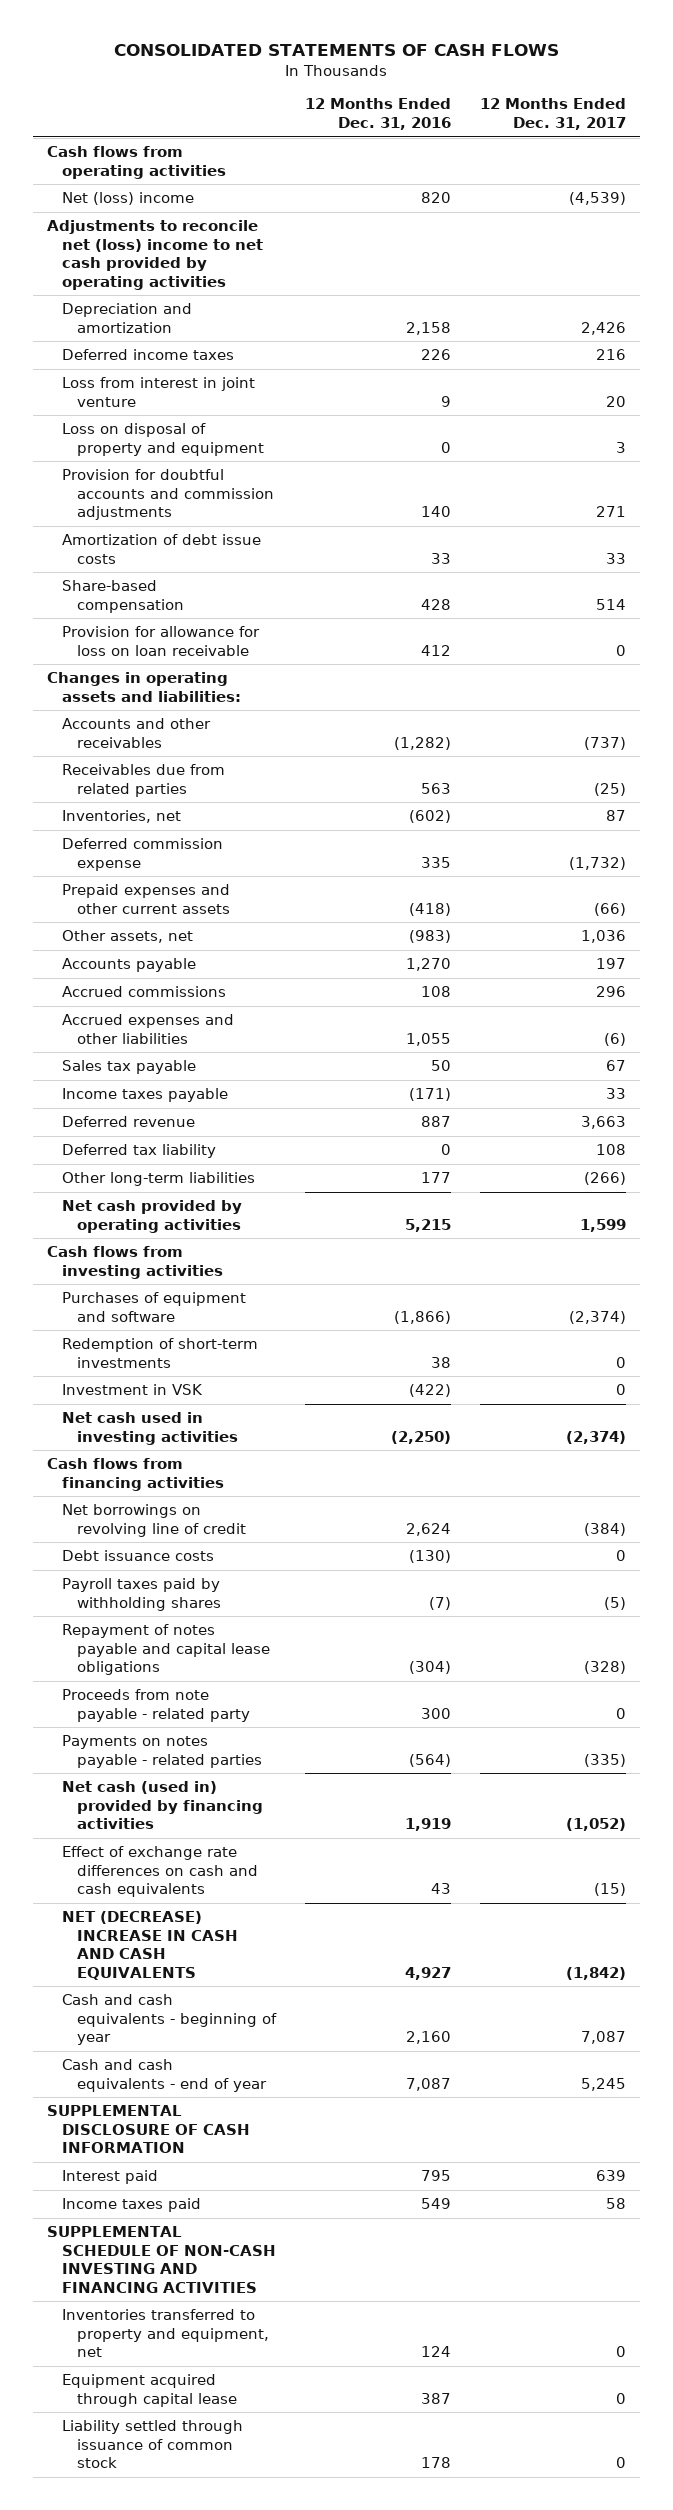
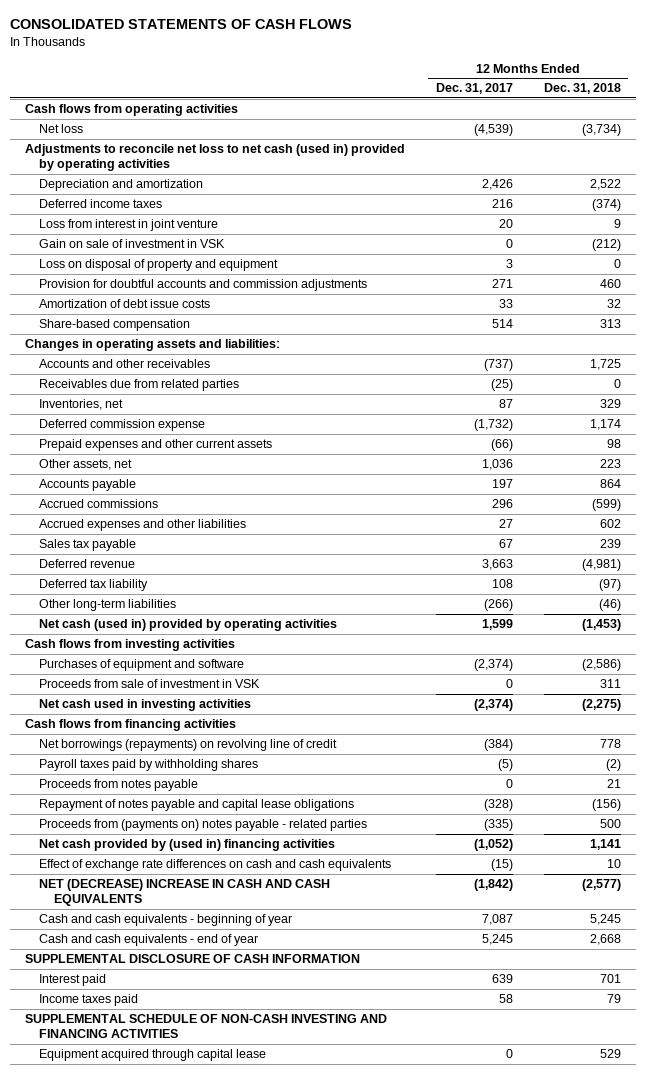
[304,98,451,130] 12 Months Ended Dec. 31, 2016 -> none
none -> [543,83,621,95] Dec. 31, 2018
[62,192,195,206] Net (loss) income -> [39,124,84,134] Net loss
[47,220,264,290] Adjustments to reconcile net (loss) income to net cash provided by operating activities -> [25,144,406,172] Adjustments to reconcile net loss to net cash (used in) provided by operating activities
none -> [39,239,226,249] Gain on sale of investment in VSK
[62,626,261,656] Provision for allowance for loss on loan receivable -> none
[603,1032,626,1046] (6) -> [499,519,514,529] 27
[62,1088,229,1103] Income taxes payable -> none
[62,1200,243,1233] Net cash provided by operating activities -> [39,619,338,632] Net cash (used in) provided by operating activities
[62,1338,259,1368] Redemption of short-term investments -> none
[62,1384,204,1396] Investment in VSK -> [39,679,261,689] Proceeds from sale of investment in VSK
[62,1550,215,1562] Debt issuance costs -> none
[62,1504,247,1537] Net borrowings on revolving line of credit -> [39,739,338,752] Net borrowings (repayments) on revolving line of credit
none -> [39,779,199,792] Proceeds from notes payable
[62,1735,263,1768] Payments on notes payable - related parties -> none
[62,1689,251,1722] Proceeds from note payable - related party -> [39,819,368,832] Proceeds from (payments on) notes payable - related parties
[615,1707,626,1719] 0 -> [484,819,514,832] (335)
[62,1781,264,1830] Net cash (used in) provided by financing activities -> [39,839,336,852] Net cash provided by (used in) financing activities
[62,2309,270,2358] Inventories transferred to property and equipment, net -> none
[62,2420,244,2469] Liability settled through issuance of common stock -> none

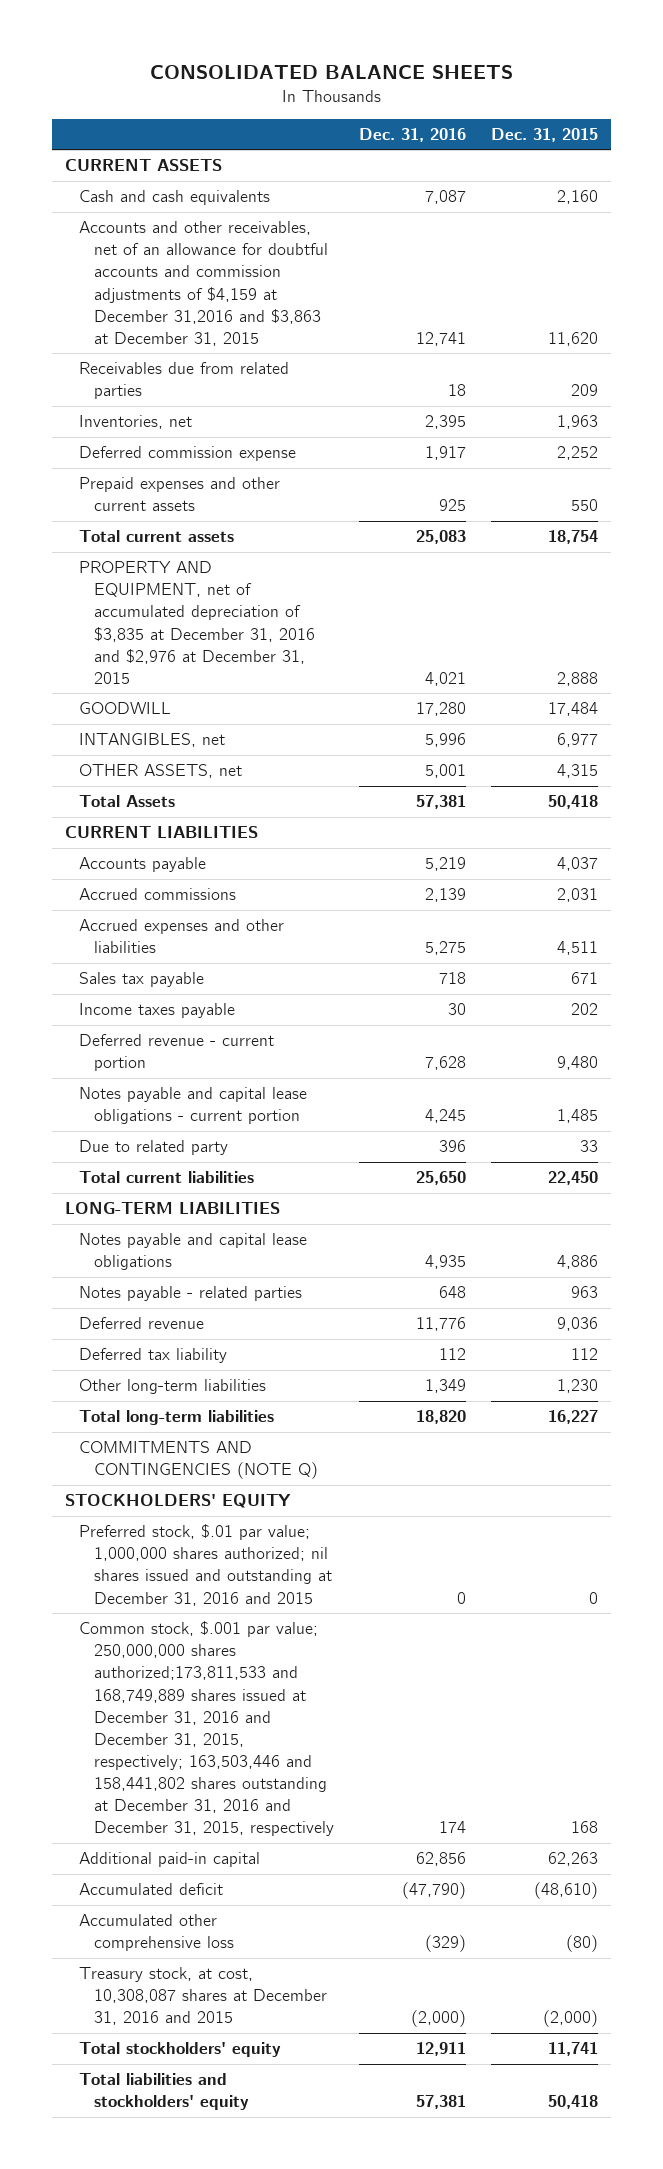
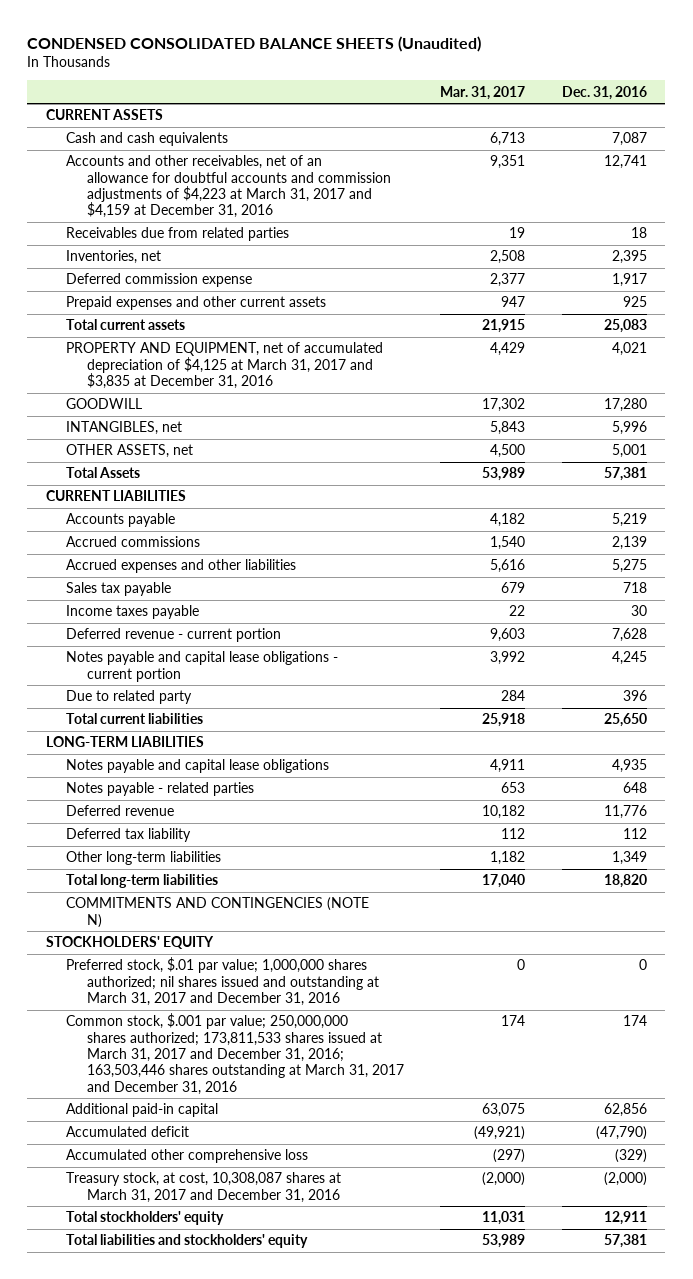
[149,64,513,79] CONSOLIDATED BALANCE SHEETS -> [27,35,482,52] CONDENSED CONSOLIDATED BALANCE SHEETS (Unaudited)
[491,127,599,142] Dec. 31, 2015 -> none
none -> [440,85,526,100] Mar. 31, 2017
[79,221,328,346] Accounts and other receivables, net of an allowance for doubtful accounts and commission adjustments of $4,159 at December 31,2016 and $3,863 at December 31, 2015 -> [66,155,392,219] Accounts and other receivables, net of an allowance for doubtful accounts and commission adjustments of $4,223 at March 31, 2017 and $4,159 at December 31, 2016
[79,561,315,684] PROPERTY AND EQUIPMENT, net of accumulated depreciation of $3,835 at December 31, 2016 and $2,976 at December 31, 2015 -> [66,342,384,390] PROPERTY AND EQUIPMENT, net of accumulated depreciation of $4,125 at March 31, 2017 and $3,835 at December 31, 2016
[79,1441,318,1480] COMMITMENTS AND CONTINGENCIES (NOTE Q) -> [66,897,370,928] COMMITMENTS AND CONTINGENCIES (NOTE N)
[79,1524,332,1606] Preferred stock, $.01 par value; 1,000,000 shares authorized; nil shares issued and outstanding at December 31, 2016 and 2015 -> [66,957,380,1007] Preferred stock, $.01 par value; 1,000,000 shares authorized; nil shares issued and outstanding at March 31, 2017 and December 31, 2016
[79,1621,334,1837] Common stock, $.001 par value; 250,000,000 shares authorized;173,811,533 and 168,749,889 shares issued at December 31, 2016 and December 31, 2015, respectively; 163,503,446 and 158,441,802 shares outstanding at December 31, 2016 and December 31, 2015, respectively -> [66,1013,405,1095] Common stock, $.001 par value; 250,000,000 shares authorized; 173,811,533 shares issued at March 31, 2017 and December 31, 2016; 163,503,446 shares outstanding at March 31, 2017 and December 31, 2016
[79,1967,327,2026] Treasury stock, at cost, 10,308,087 shares at December 31, 2016 and 2015 -> [66,1172,342,1203] Treasury stock, at cost, 10,308,087 shares at March 31, 2017 and December 31, 2016

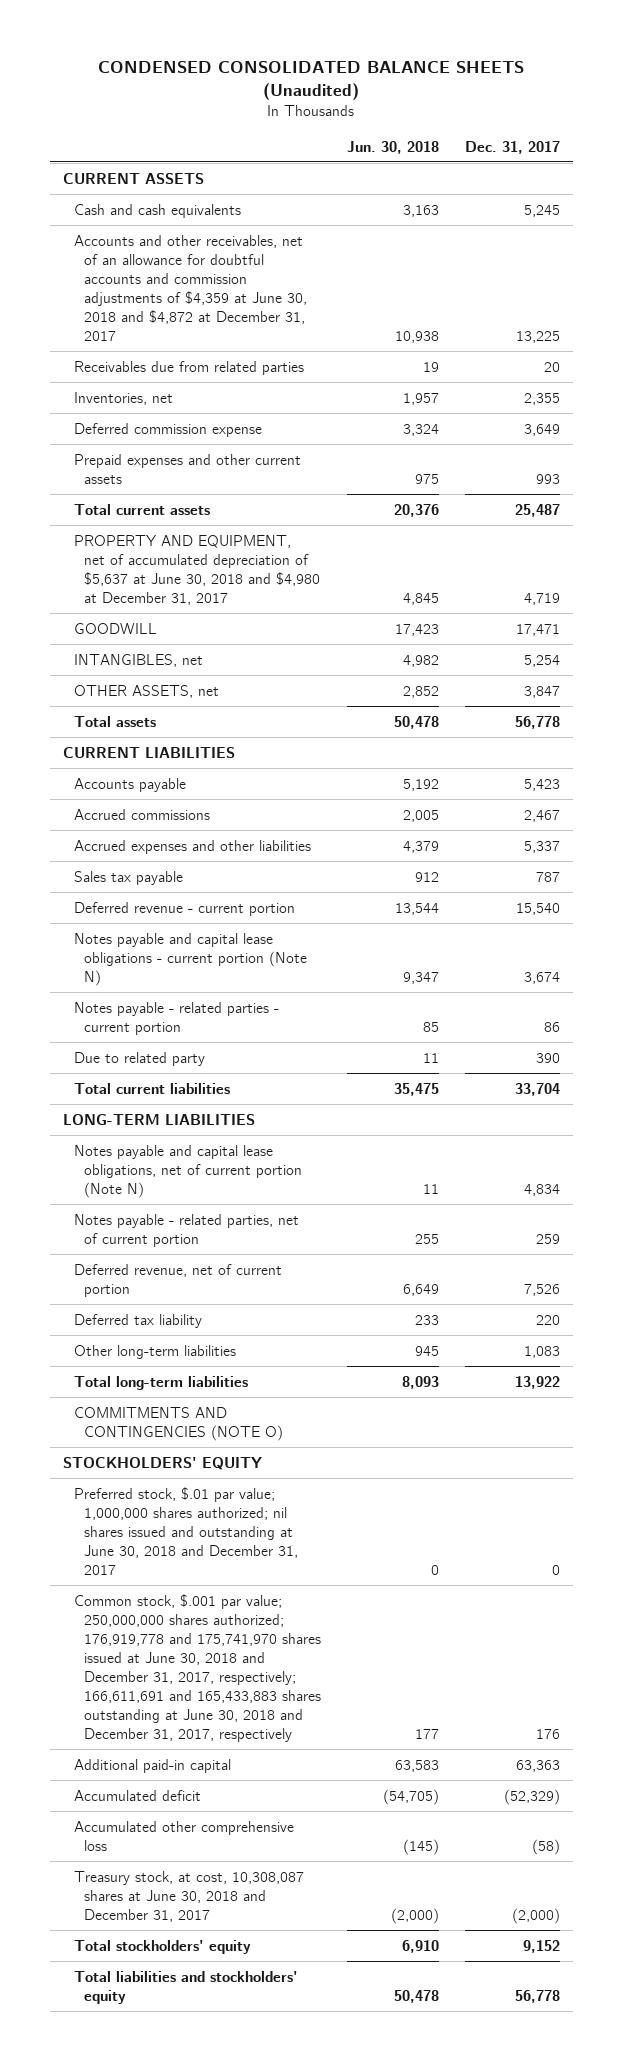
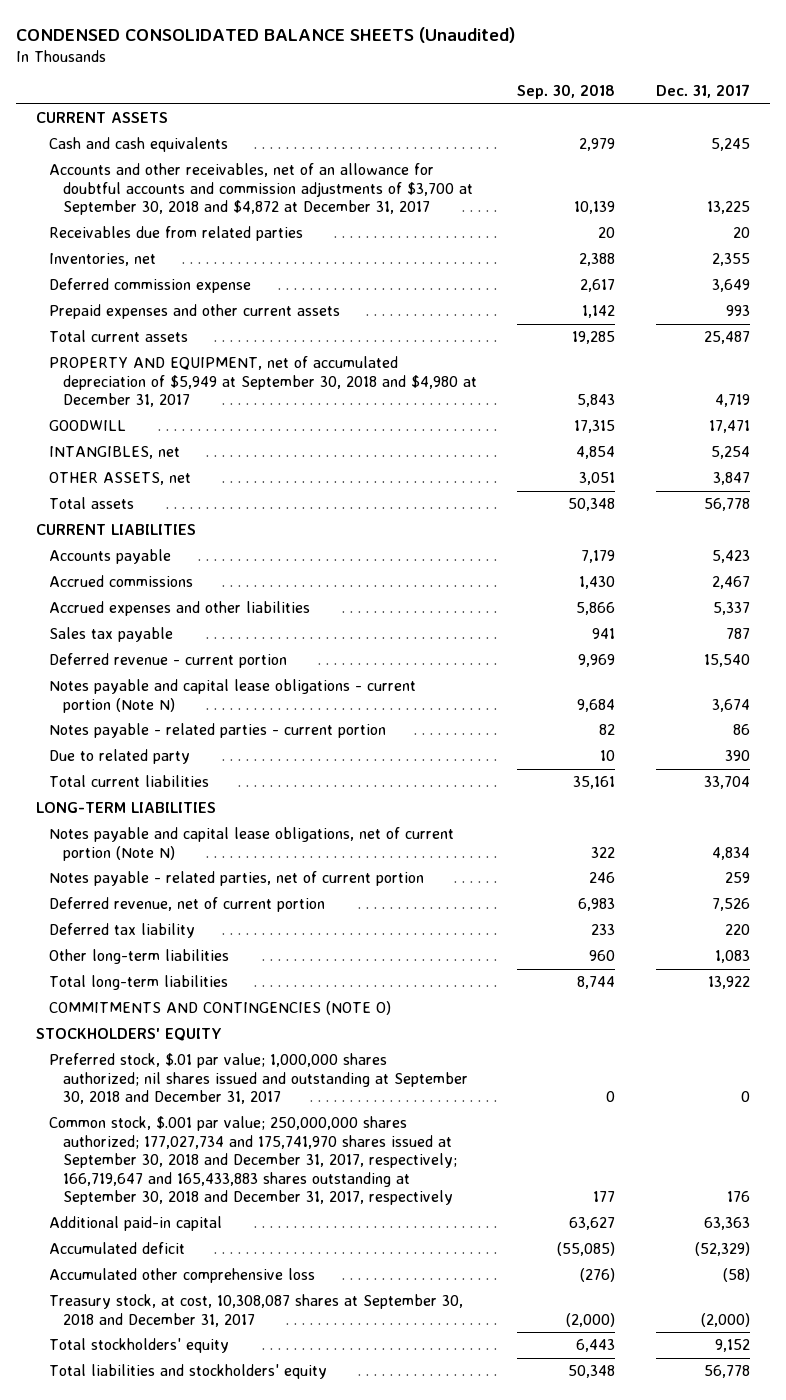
[346,140,439,154] Jun. 30, 2018 -> none
none -> [517,84,616,100] Sep. 30, 2018
[73,234,307,341] Accounts and other receivables, net of an allowance for doubtful accounts and commission adjustments of $4,359 at June 30, 2018 and $4,872 at December 31, 2017 -> [49,163,473,216] Accounts and other receivables, net of an allowance for doubtful accounts and commission adjustments of $3,700 at September 30, 2018 and $4,872 at December 31, 2017
[73,534,320,605] PROPERTY AND EQUIPMENT, net of accumulated depreciation of $5,637 at June 30, 2018 and $4,980 at December 31, 2017 -> [49,356,477,408] PROPERTY AND EQUIPMENT, net of accumulated depreciation of $5,949 at September 30, 2018 and $4,980 at December 31, 2017
[73,1486,298,1575] Preferred stock, $.01 par value; 1,000,000 shares authorized; nil shares issued and outstanding at June 30, 2018 and December 31, 2017 -> [49,1053,468,1105] Preferred stock, $.01 par value; 1,000,000 shares authorized; nil shares issued and outstanding at September 30, 2018 and December 31, 2017
[73,1593,321,1742] Common stock, $.001 par value; 250,000,000 shares authorized; 176,919,778 and 175,741,970 shares issued at June 30, 2018 and December 31, 2017, respectively; 166,611,691 and 165,433,883 shares outstanding at June 30, 2018 and December 31, 2017, respectively -> [49,1116,457,1206] Common stock, $.001 par value; 250,000,000 shares authorized; 177,027,734 and 175,741,970 shares issued at September 30, 2018 and December 31, 2017, respectively; 166,719,647 and 165,433,883 shares outstanding at September 30, 2018 and December 31, 2017, respectively
[73,1870,304,1922] Treasury stock, at cost, 10,308,087 shares at June 30, 2018 and December 31, 2017 -> [49,1294,464,1327] Treasury stock, at cost, 10,308,087 shares at September 30, 2018 and December 31, 2017

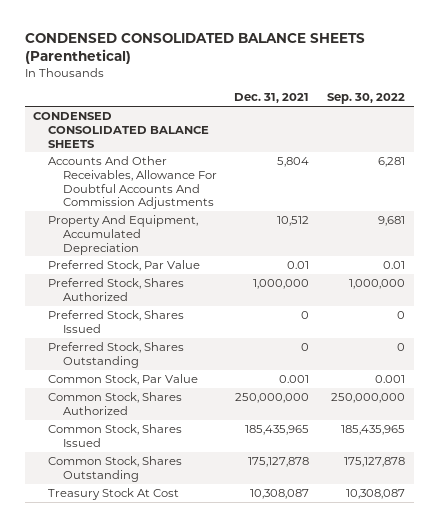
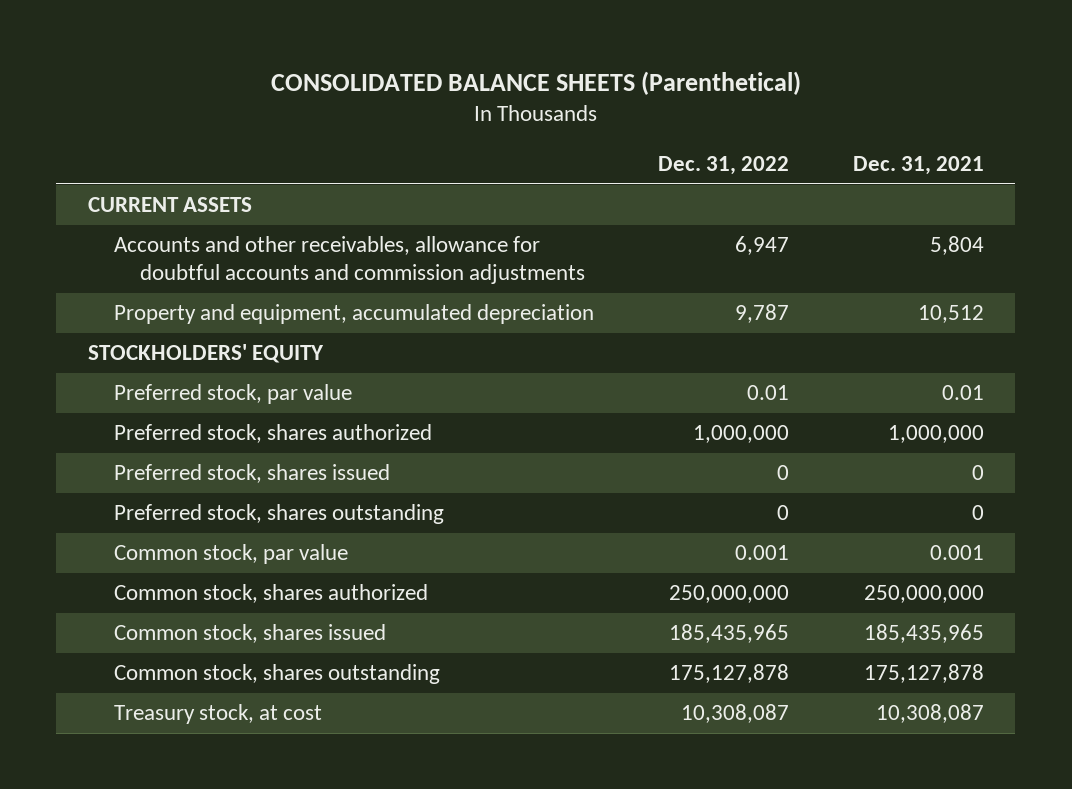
[24,32,365,64] CONDENSED CONSOLIDATED BALANCE SHEETS (Parenthetical) -> [270,70,801,95] CONSOLIDATED BALANCE SHEETS (Parenthetical)
[327,93,406,105] Sep. 30, 2022 -> none
none -> [657,156,789,176] Dec. 31, 2022
[33,112,210,148] CONDENSED CONSOLIDATED BALANCE SHEETS -> none
none -> [88,197,253,213] CURRENT ASSETS
[48,156,217,210] Accounts And Other Receivables, Allowance For Doubtful Accounts And Commission Adjustments -> [114,236,586,285] Accounts and other receivables, allowance for doubtful accounts and commission adjustments
[48,215,199,255] Property And Equipment, Accumulated Depreciation -> [114,304,595,325] Property and equipment, accumulated depreciation
none -> [88,344,325,364] STOCKHOLDERS' EQUITY
[48,260,201,272] Preferred Stock, Par Value -> [114,384,353,405] Preferred stock, par value
[48,278,185,301] Preferred Stock, Shares Authorized -> [114,424,433,444] Preferred stock, shares authorized
[48,310,185,333] Preferred Stock, Shares Issued -> [114,464,391,484] Preferred stock, shares issued
[48,342,185,368] Preferred Stock, Shares Outstanding -> [114,504,445,525] Preferred stock, shares outstanding
[48,374,199,386] Common Stock, Par Value -> [114,544,349,565] Common stock, par value
[48,392,183,415] Common Stock, Shares Authorized -> [114,584,429,604] Common stock, shares authorized
[48,424,183,447] Common Stock, Shares Issued -> [114,624,387,644] Common stock, shares issued
[48,456,183,482] Common Stock, Shares Outstanding -> [114,664,441,685] Common stock, shares outstanding
[48,488,180,501] Treasury Stock At Cost -> [114,704,323,725] Treasury stock, at cost

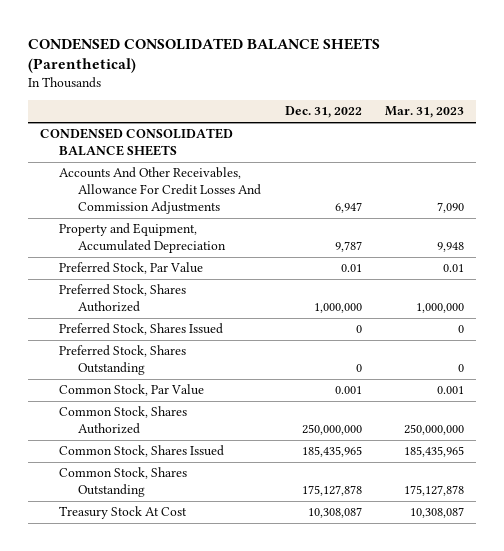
[270,70,801,95] CONSOLIDATED BALANCE SHEETS (Parenthetical) -> [27,37,380,74] CONDENSED CONSOLIDATED BALANCE SHEETS (Parenthetical)
[852,156,984,176] Dec. 31, 2021 -> none
none -> [385,106,465,119] Mar. 31, 2023
[88,197,253,213] CURRENT ASSETS -> none
[88,344,325,364] STOCKHOLDERS' EQUITY -> none
none -> [39,128,233,157] CONDENSED CONSOLIDATED BALANCE SHEETS
[114,236,586,285] Accounts and other receivables, allowance for doubtful accounts and commission adjustments -> [58,167,261,215] Accounts And Other Receivables, Allowance For Credit Losses And Commission Adjustments
[114,304,595,325] Property and equipment, accumulated depreciation -> [58,223,226,254] Property and Equipment, Accumulated Depreciation
[114,384,353,405] Preferred stock, par value -> [58,262,203,275] Preferred Stock, Par Value
[114,424,433,444] Preferred stock, shares authorized -> [58,284,186,313] Preferred Stock, Shares Authorized
[114,464,391,484] Preferred stock, shares issued -> [58,323,223,336] Preferred Stock, Shares Issued
[114,504,445,525] Preferred stock, shares outstanding -> [58,345,186,376] Preferred Stock, Shares Outstanding
[114,544,349,565] Common stock, par value -> [58,384,204,397] Common Stock, Par Value
[114,584,429,604] Common stock, shares authorized -> [58,406,187,435] Common Stock, Shares Authorized
[114,624,387,644] Common stock, shares issued -> [58,445,224,458] Common Stock, Shares Issued
[114,664,441,685] Common stock, shares outstanding -> [58,467,187,498] Common Stock, Shares Outstanding
[114,704,323,725] Treasury stock, at cost -> [58,506,187,520] Treasury Stock At Cost

